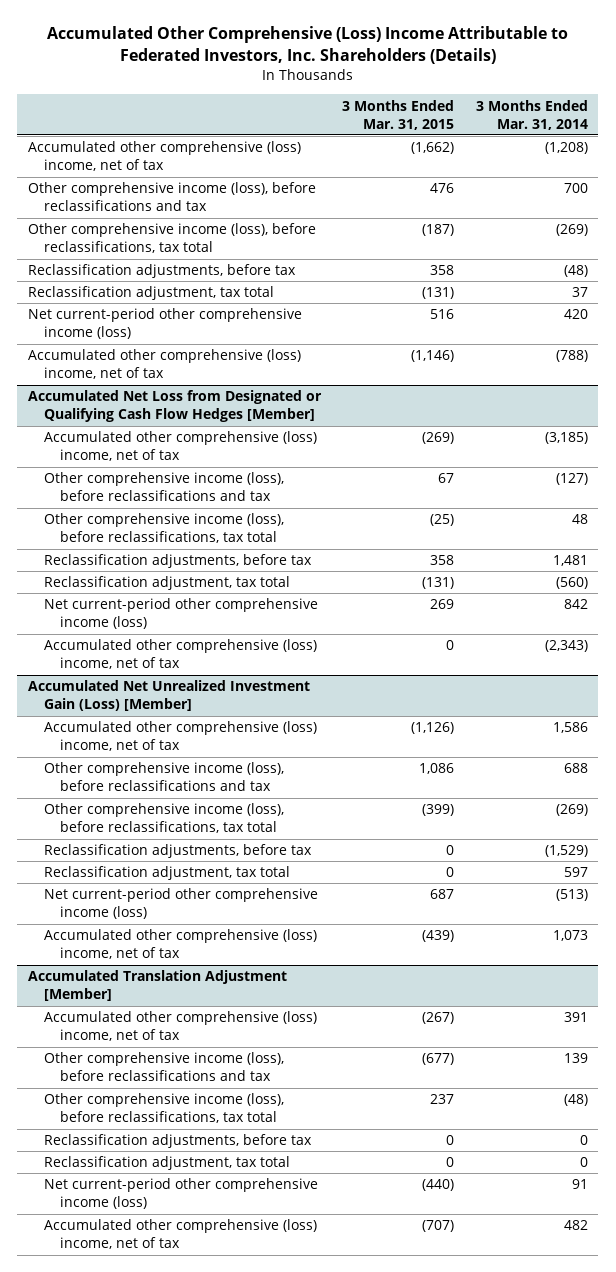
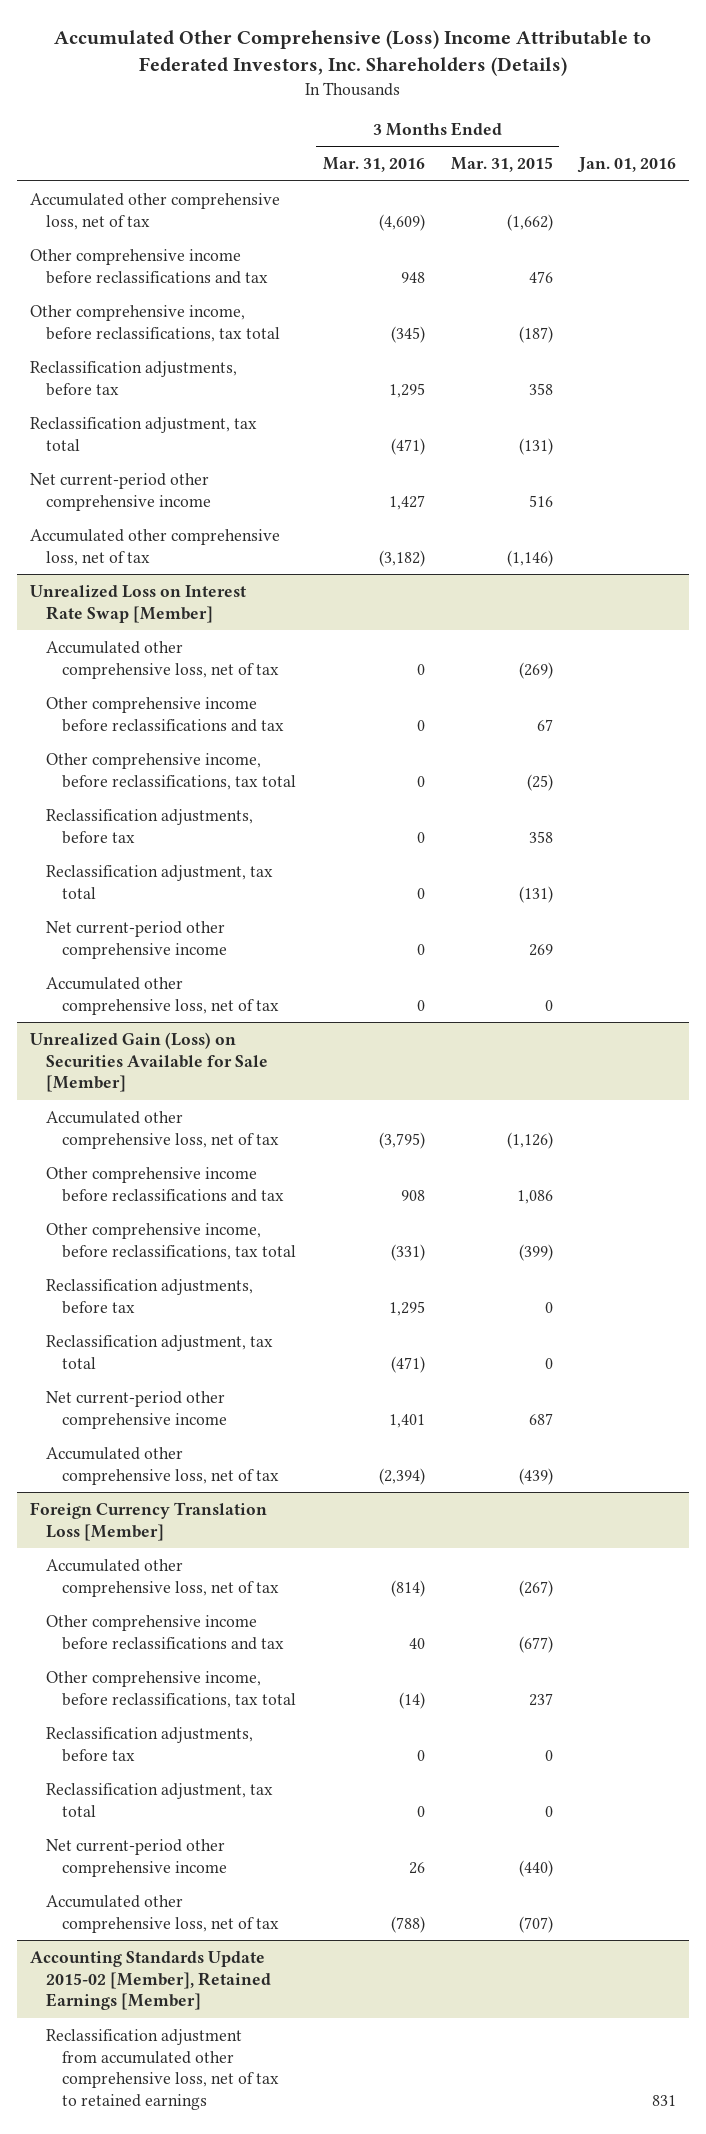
[475,99,588,130] 3 Months Ended Mar. 31, 2014 -> none
none -> [322,157,425,173] Mar. 31, 2016
none -> [577,157,677,174] Jan. 01, 2016
[28,141,302,172] Accumulated other comprehensive (loss) income, net of tax -> [30,192,281,230] Accumulated other comprehensive loss, net of tax
[28,182,317,212] Other comprehensive income (loss), before reclassifications and tax -> [30,248,269,284] Other comprehensive income before reclassifications and tax
[28,223,317,254] Other comprehensive income (loss), before reclassifications, tax total -> [30,304,281,342] Other comprehensive income, before reclassifications, tax total
[28,308,303,340] Net current-period other comprehensive income (loss) -> [30,472,212,511] Net current-period other comprehensive income
[28,349,302,380] Accumulated other comprehensive (loss) income, net of tax -> [30,528,281,566] Accumulated other comprehensive loss, net of tax
[28,390,323,423] Accumulated Net Loss from Designated or Qualifying Cash Flow Hedges [Member] -> [30,584,247,623] Unrealized Loss on Interest Rate Swap [Member]
[44,431,318,462] Accumulated other comprehensive (loss) income, net of tax -> [46,640,280,679] Accumulated other comprehensive loss, net of tax
[44,472,285,502] Other comprehensive income (loss), before reclassifications and tax -> [46,696,285,732] Other comprehensive income before reclassifications and tax
[44,513,285,544] Other comprehensive income (loss), before reclassifications, tax total -> [46,752,297,790] Other comprehensive income, before reclassifications, tax total
[44,598,319,630] Net current-period other comprehensive income (loss) -> [46,920,228,959] Net current-period other comprehensive income
[44,639,318,670] Accumulated other comprehensive (loss) income, net of tax -> [46,976,280,1015] Accumulated other comprehensive loss, net of tax
[28,680,311,712] Accumulated Net Unrealized Investment Gain (Loss) [Member] -> [30,1031,269,1093] Unrealized Gain (Loss) on Securities Available for Sale [Member]
[44,721,318,752] Accumulated other comprehensive (loss) income, net of tax -> [46,1110,280,1149] Accumulated other comprehensive loss, net of tax
[44,762,285,792] Other comprehensive income (loss), before reclassifications and tax -> [46,1166,285,1202] Other comprehensive income before reclassifications and tax
[44,803,285,834] Other comprehensive income (loss), before reclassifications, tax total -> [46,1222,297,1260] Other comprehensive income, before reclassifications, tax total
[44,888,319,920] Net current-period other comprehensive income (loss) -> [46,1390,228,1429] Net current-period other comprehensive income
[44,929,318,960] Accumulated other comprehensive (loss) income, net of tax -> [46,1446,280,1485] Accumulated other comprehensive loss, net of tax
[28,970,288,1002] Accumulated Translation Adjustment [Member] -> [30,1501,268,1541] Foreign Currency Translation Loss [Member]
[44,1011,318,1042] Accumulated other comprehensive (loss) income, net of tax -> [46,1558,280,1597] Accumulated other comprehensive loss, net of tax
[44,1052,285,1082] Other comprehensive income (loss), before reclassifications and tax -> [46,1614,285,1650] Other comprehensive income before reclassifications and tax
[44,1093,285,1124] Other comprehensive income (loss), before reclassifications, tax total -> [46,1670,297,1708] Other comprehensive income, before reclassifications, tax total
[44,1178,319,1210] Net current-period other comprehensive income (loss) -> [46,1838,228,1877] Net current-period other comprehensive income
[44,1219,318,1250] Accumulated other comprehensive (loss) income, net of tax -> [46,1894,280,1933] Accumulated other comprehensive loss, net of tax
none -> [30,1950,272,2011] Accounting Standards Update 2015-02 [Member], Retained Earnings [Member]
none -> [46,2028,280,2110] Reclassification adjustment from accumulated other comprehensive loss, net of tax to retained earnings

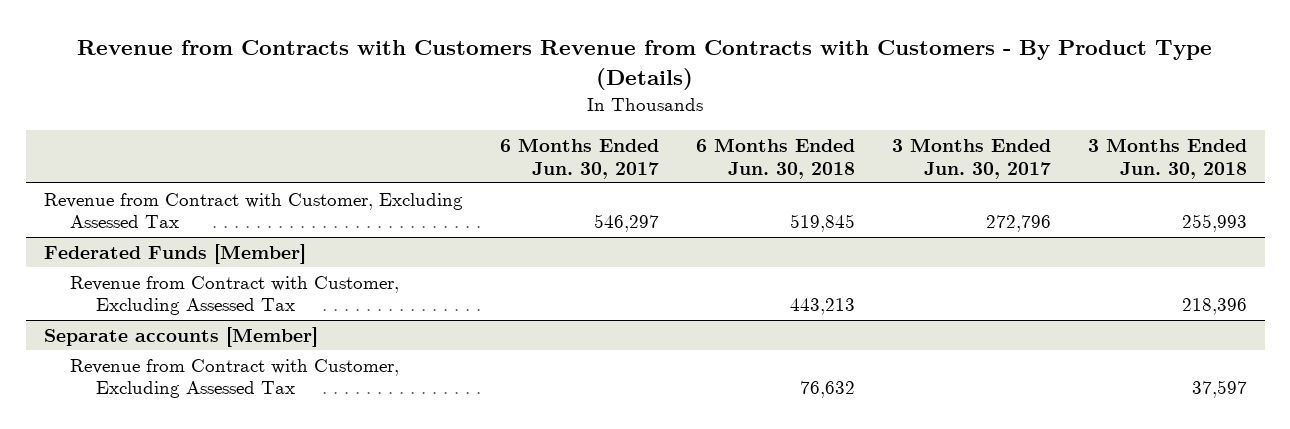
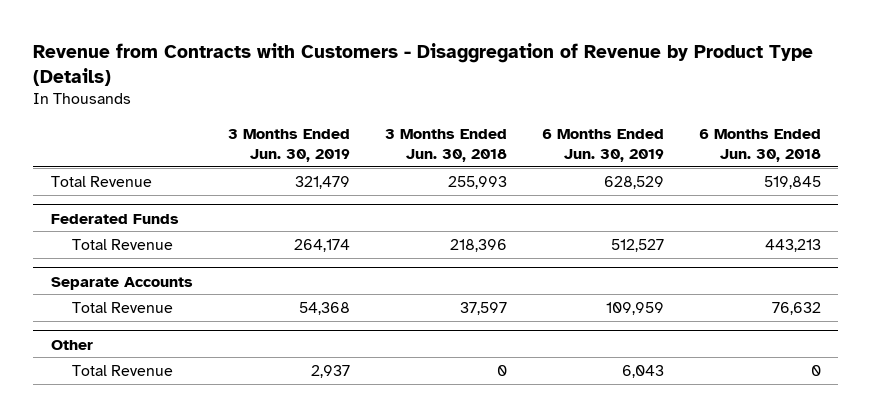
[77,40,1213,91] Revenue from Contracts with Customers Revenue from Contracts with Customers - By Product Type (Details) -> [33,43,814,86] Revenue from Contracts with Customers - Disaggregation of Revenue by Product Type (Details)
[499,137,659,179] 6 Months Ended Jun. 30, 2017 -> none
[891,137,1051,179] 3 Months Ended Jun. 30, 2017 -> none
none -> [227,129,350,162] 3 Months Ended Jun. 30, 2019
none -> [541,129,664,162] 6 Months Ended Jun. 30, 2019
[43,192,463,229] Revenue from Contract with Customer, Excluding Assessed Tax -> [50,175,152,187] Total Revenue
[43,243,306,264] Federated Funds [Member] -> [50,213,179,224] Federated Funds
[70,275,400,316] Revenue from Contract with Customer, Excluding Assessed Tax -> [72,238,174,250] Total Revenue
[43,326,318,347] Separate accounts [Member] -> [50,276,193,290] Separate Accounts
[70,358,400,399] Revenue from Contract with Customer, Excluding Assessed Tax -> [72,301,174,313] Total Revenue
none -> [50,339,93,350] Other
none -> [72,364,174,376] Total Revenue

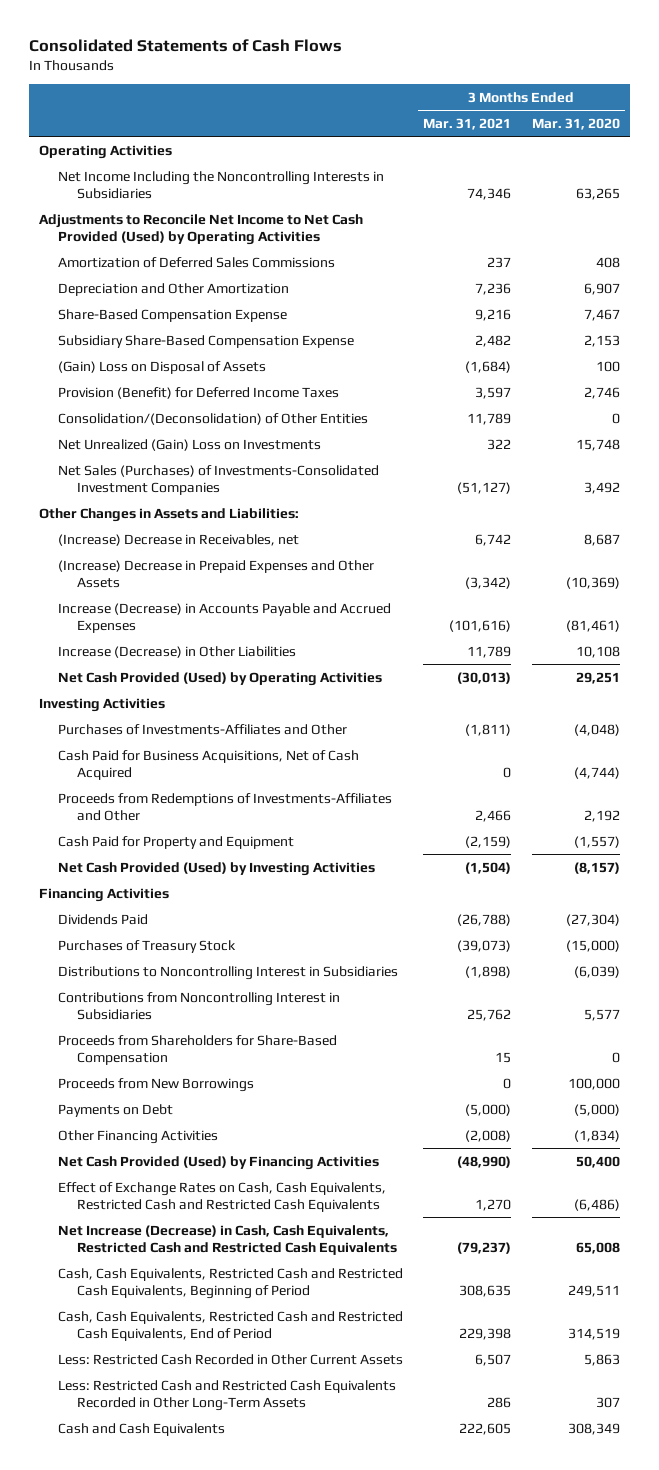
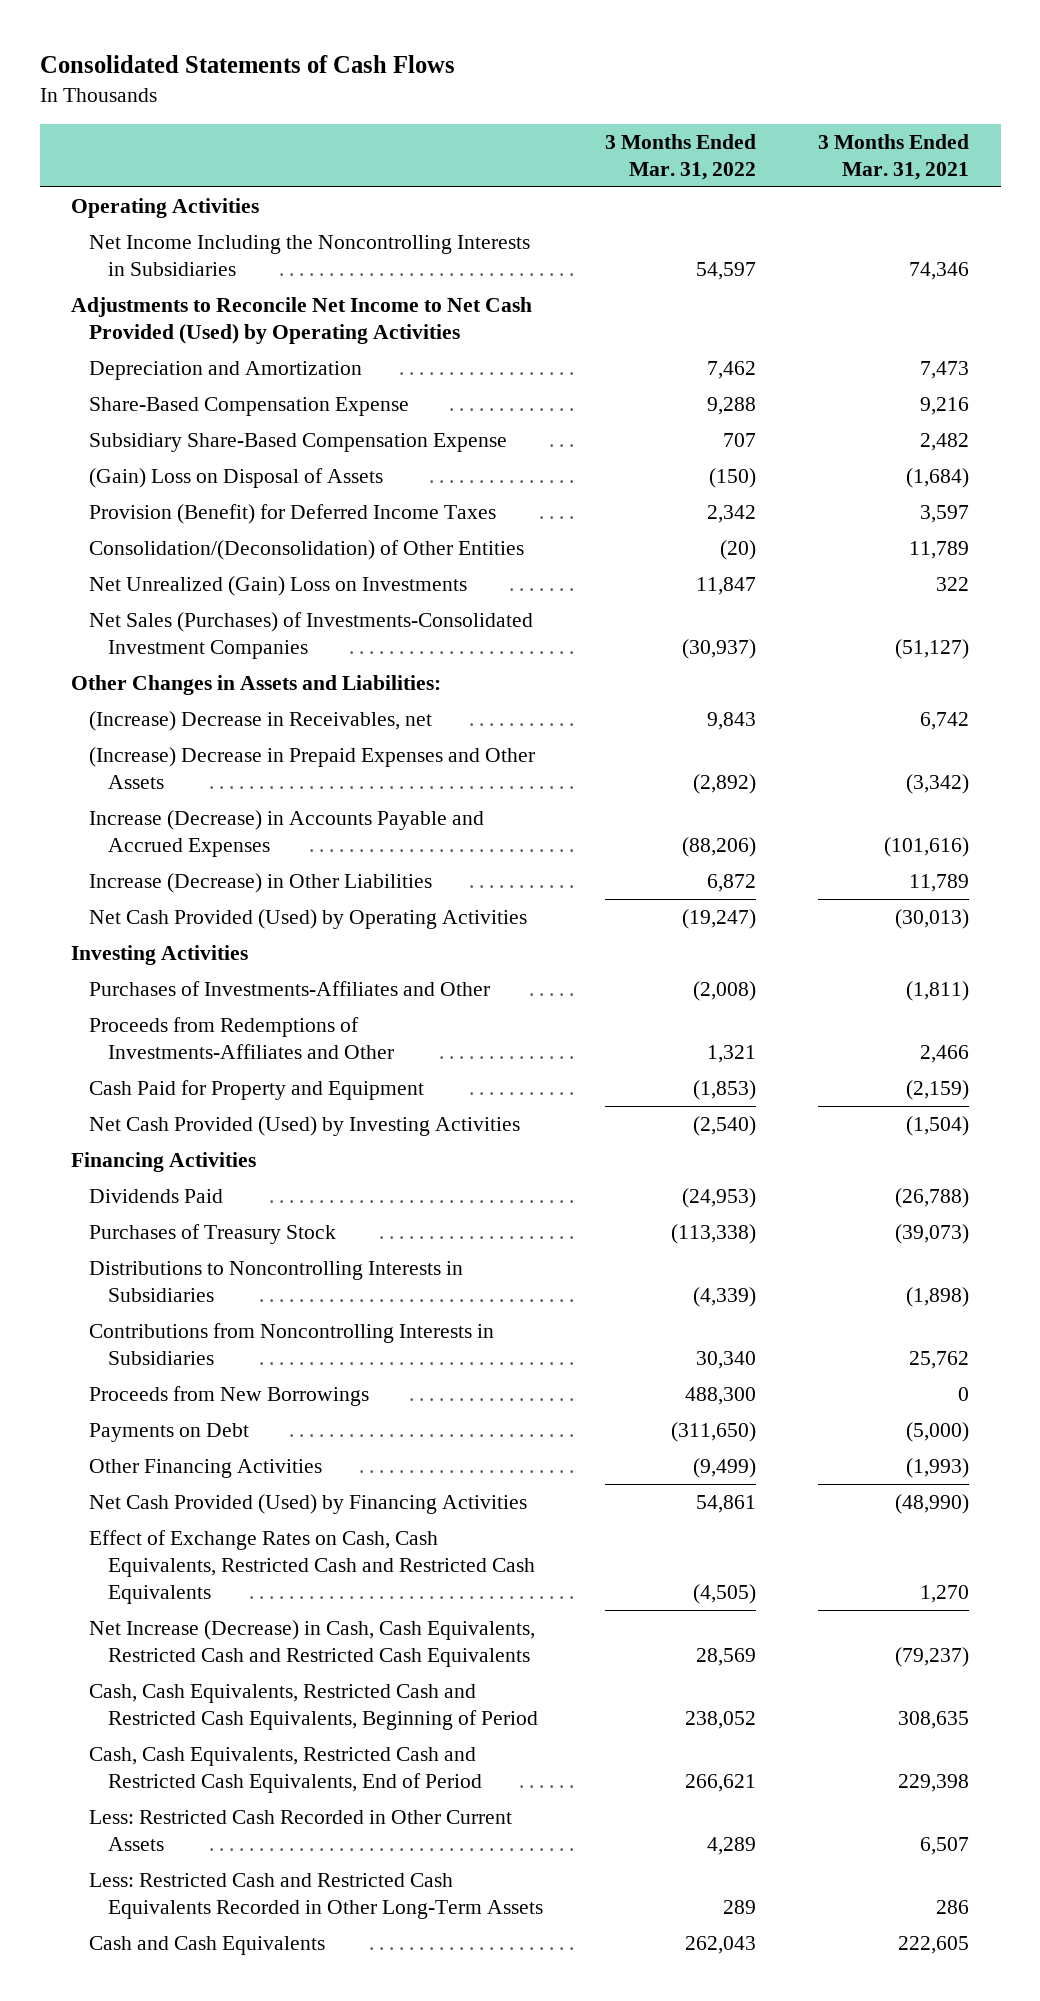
[531,117,620,130] Mar. 31, 2020 -> none
none -> [605,133,757,180] 3 Months Ended Mar. 31, 2022
[58,256,336,268] Amortization of Deferred Sales Commissions -> none
[58,282,290,296] Depreciation and Other Amortization -> [89,360,363,380] Depreciation and Amortization
[475,282,512,295] 7,236 -> [920,360,970,379] 7,473
[58,749,360,781] Cash Paid for Business Acquisitions, Net of Cash Acquired -> none
[58,1034,338,1066] Proceeds from Shareholders for Share-Based Compensation -> none
[58,965,399,980] Distributions to Noncontrolling Interest in Subsidiaries -> [89,1260,464,1302] Distributions to Noncontrolling Interests in Subsidiaries
[58,991,341,1021] Contributions from Noncontrolling Interest in Subsidiaries -> [89,1322,495,1365] Contributions from Noncontrolling Interests in Subsidiaries
[465,1129,512,1142] (2,008) -> [906,1457,970,1478] (1,993)

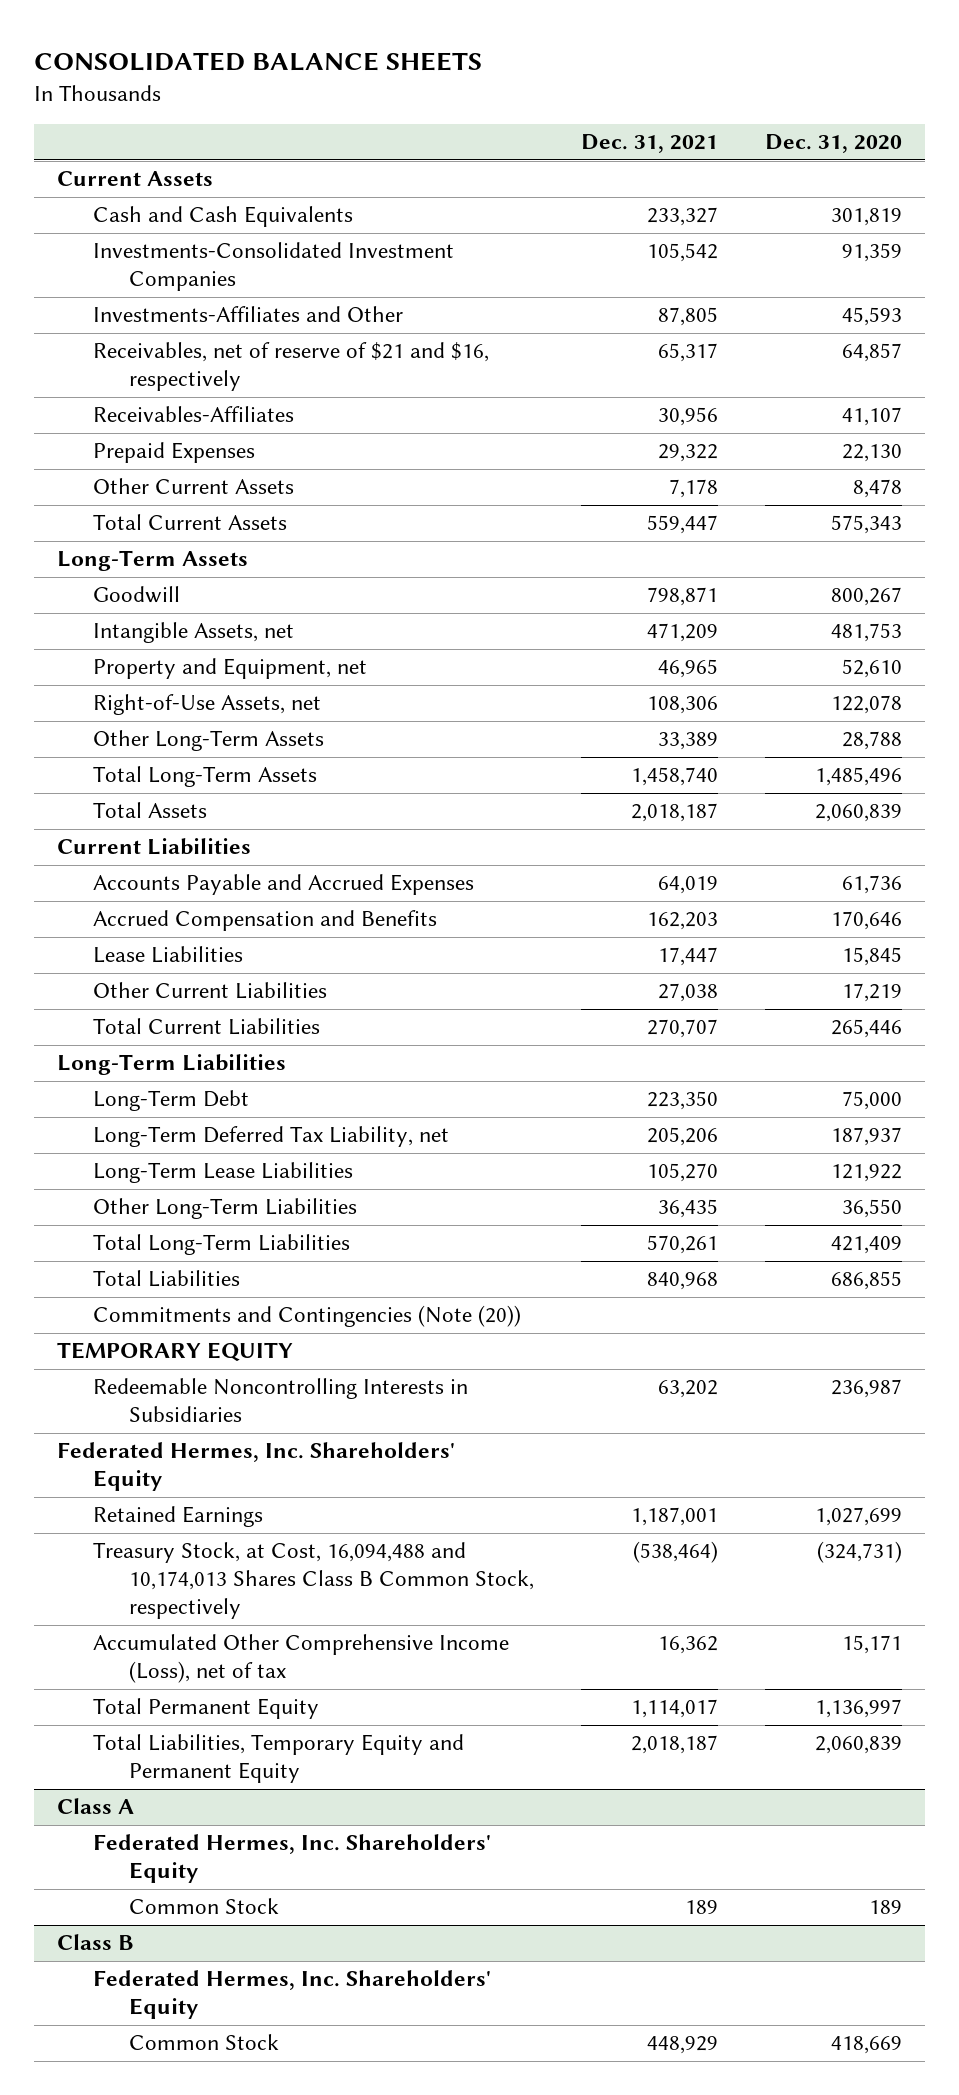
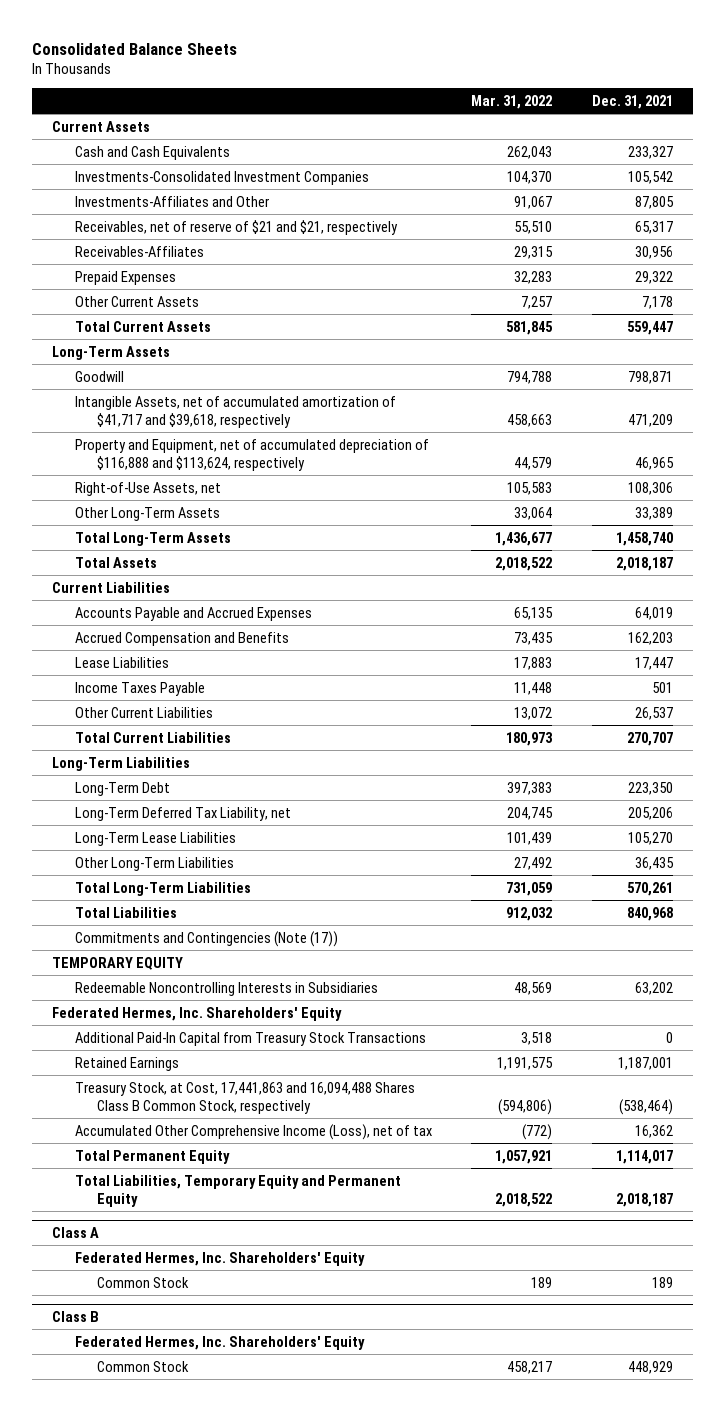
[33,51,482,71] CONSOLIDATED BALANCE SHEETS -> [32,42,238,55] Consolidated Balance Sheets
[764,134,902,154] Dec. 31, 2020 -> none
none -> [471,94,553,109] Mar. 31, 2022
[93,342,490,392] Receivables, net of reserve of $21 and $16, respectively -> [74,219,398,235] Receivables, net of reserve of $21 and $21, respectively
[93,622,295,644] Intangible Assets, net -> [74,395,396,428] Intangible Assets, net of accumulated amortization of $41,717 and $39,618, respectively
[93,658,368,680] Property and Equipment, net -> [74,438,429,471] Property and Equipment, net of accumulated depreciation of $116,888 and $113,624, respectively
none -> [74,681,205,696] Income Taxes Payable
[658,983,719,1003] 27,038 -> [634,706,673,720] 26,537
[93,1305,522,1328] Commitments and Contingencies (Note (20)) -> [74,930,338,947] Commitments and Contingencies (Note (17))
none -> [74,1031,426,1046] Additional Paid-In Capital from Treasury Stock Transactions
[93,1542,535,1620] Treasury Stock, at Cost, 16,094,488 and 10,174,013 Shares Class B Common Stock, respectively -> [74,1081,415,1114] Treasury Stock, at Cost, 17,441,863 and 16,094,488 Shares Class B Common Stock, respectively

